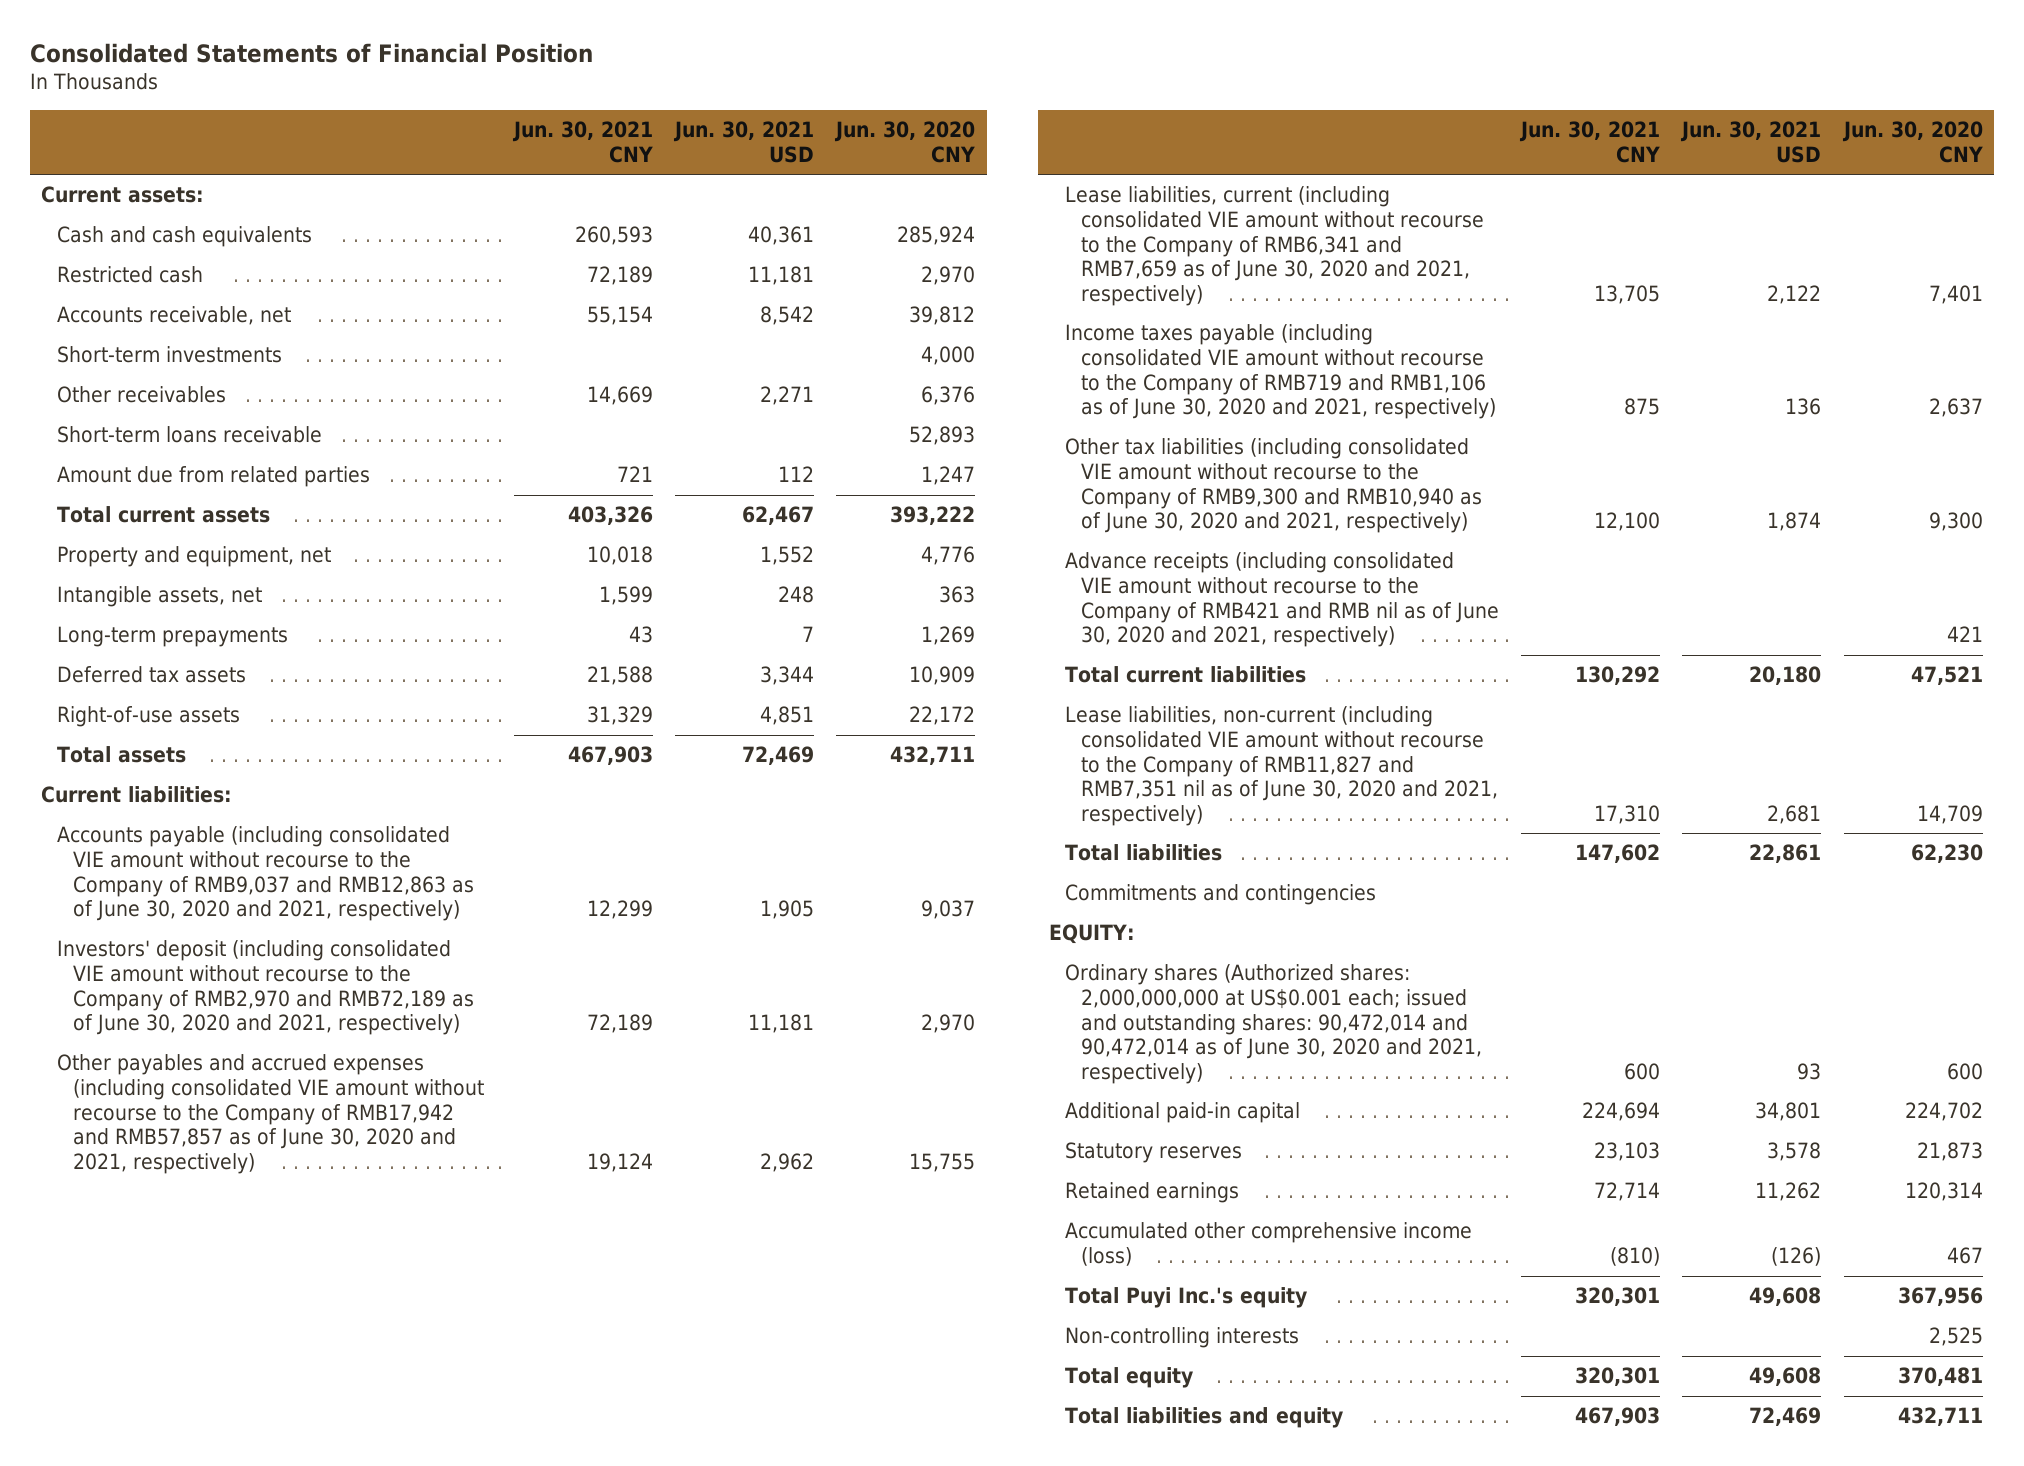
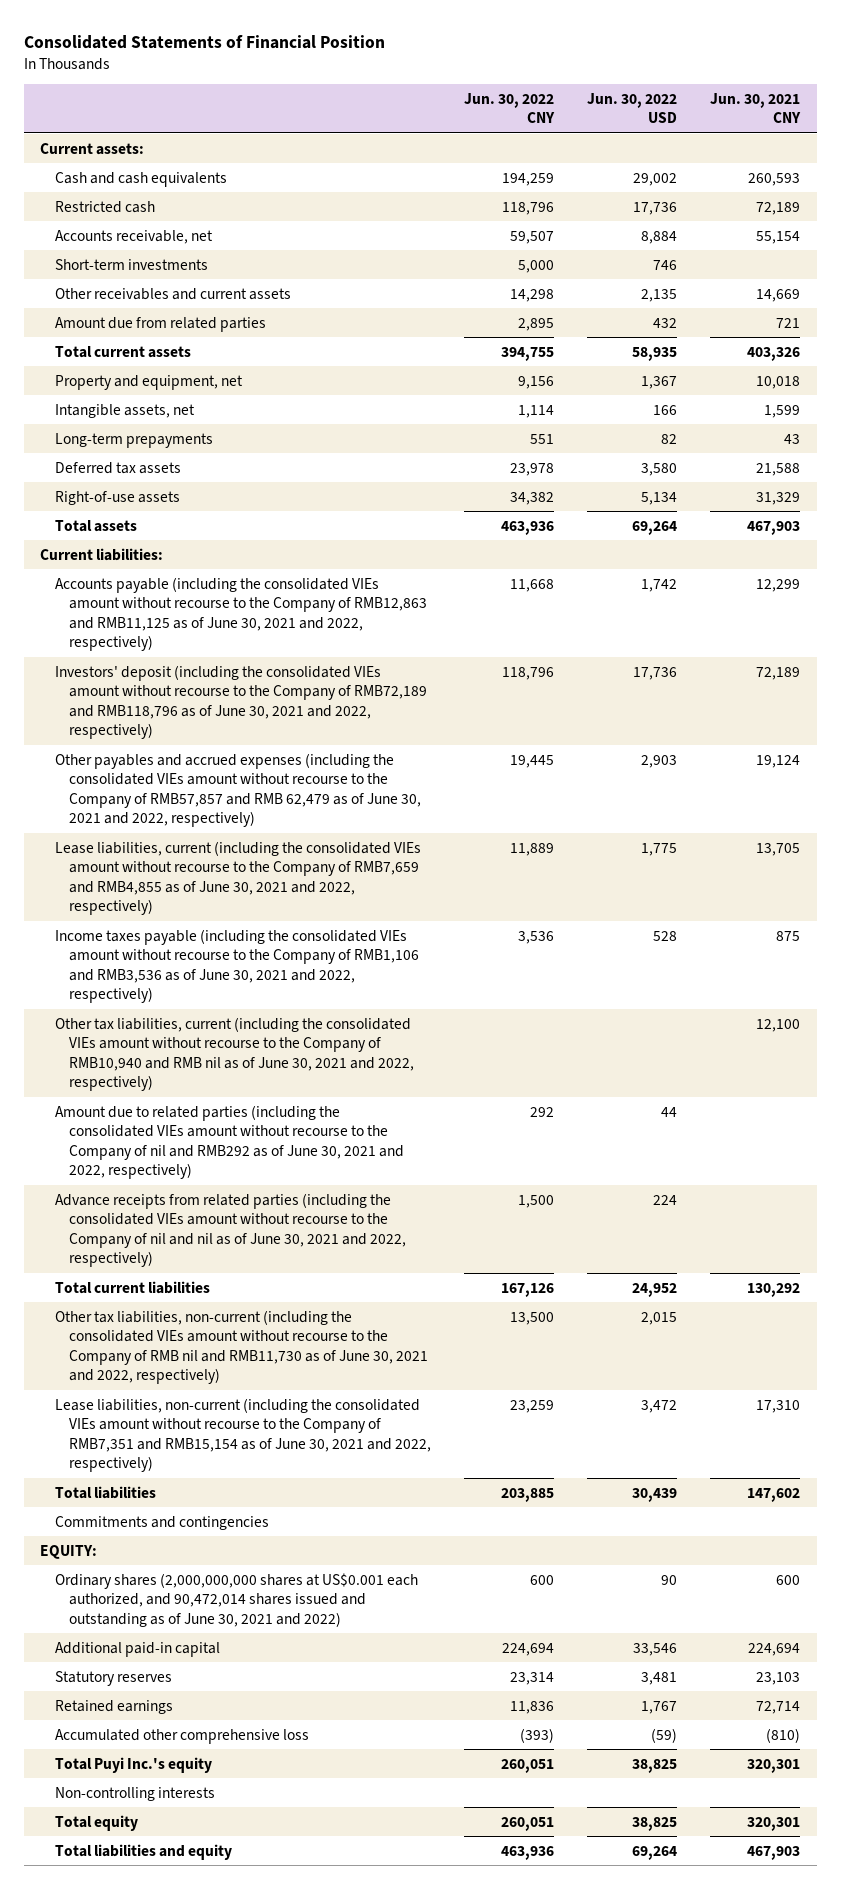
[673,120,815,163] Jun. 30, 2021 USD -> none
[834,120,976,163] Jun. 30, 2020 CNY -> none
none -> [464,92,556,124] Jun. 30, 2022 CNY
none -> [587,92,678,124] Jun. 30, 2022 USD
[57,426,323,444] Short-term loans receivable -> none
[57,386,227,404] Other receivables -> [54,287,291,300] Other receivables and current assets
[57,826,475,922] Accounts payable (including consolidated VIE amount without recourse to the Company of RMB9,037 and RMB12,863 as of June 30, 2020 and 2021, respectively) -> [54,576,428,652] Accounts payable (including the consolidated VIEs amount without recourse to the Company of RMB12,863 and RMB11,125 as of June 30, 2021 and 2022, respectively)
[57,940,475,1036] Investors' deposit (including consolidated VIE amount without recourse to the Company of RMB2,970 and RMB72,189 as of June 30, 2020 and 2021, respectively) -> [54,664,428,740] Investors' deposit (including the consolidated VIEs amount without recourse to the Company of RMB72,189 and RMB118,796 as of June 30, 2021 and 2022, respectively)
[57,1054,485,1174] Other payables and accrued expenses (including consolidated VIE amount without recourse to the Company of RMB17,942 and RMB57,857 as of June 30, 2020 and 2021, respectively) -> [54,752,422,828] Other payables and accrued expenses (including the consolidated VIEs amount without recourse to the Company of RMB57,857 and RMB 62,479 as of June 30, 2021 and 2022, respectively)
[1064,186,1484,306] Lease liabilities, current (including consolidated VIE amount without recourse to the Company of RMB6,341 and RMB7,659 as of June 30, 2020 and 2021, respectively) -> [54,840,421,916] Lease liabilities, current (including the consolidated VIEs amount without recourse to the Company of RMB7,659 and RMB4,855 as of June 30, 2021 and 2022, respectively)
[1064,324,1496,420] Income taxes payable (including consolidated VIE amount without recourse to the Company of RMB719 and RMB1,106 as of June 30, 2020 and 2021, respectively) -> [54,928,420,1004] Income taxes payable (including the consolidated VIEs amount without recourse to the Company of RMB1,106 and RMB3,536 as of June 30, 2021 and 2022, respectively)
[1064,438,1482,534] Other tax liabilities (including consolidated VIE amount without recourse to the Company of RMB9,300 and RMB10,940 as of June 30, 2020 and 2021, respectively) -> [54,1016,415,1092] Other tax liabilities, current (including the consolidated VIEs amount without recourse to the Company of RMB10,940 and RMB nil as of June 30, 2021 and 2022, respectively)
none -> [54,1104,405,1180] Amount due to related parties (including the consolidated VIEs amount without recourse to the Company of nil and RMB292 as of June 30, 2021 and 2022, respectively)
[1064,552,1499,648] Advance receipts (including consolidated VIE amount without recourse to the Company of RMB421 and RMB nil as of June 30, 2020 and 2021, respectively) -> [54,1192,407,1268] Advance receipts from related parties (including the consolidated VIEs amount without recourse to the Company of nil and nil as of June 30, 2021 and 2022, respectively)
none -> [54,1309,429,1385] Other tax liabilities, non-current (including the consolidated VIEs amount without recourse to the Company of RMB nil and RMB11,730 as of June 30, 2021 and 2022, respectively)
[1064,706,1498,826] Lease liabilities, non-current (including consolidated VIE amount without recourse to the Company of RMB11,827 and RMB7,351 nil as of June 30, 2020 and 2021, respectively) -> [54,1397,432,1473] Lease liabilities, non-current (including the consolidated VIEs amount without recourse to the Company of RMB7,351 and RMB15,154 as of June 30, 2021 and 2022, respectively)
[1064,964,1482,1084] Ordinary shares (Authorized shares: 2,000,000,000 at US$0.001 each; issued and outstanding shares: 90,472,014 and 90,472,014 as of June 30, 2020 and 2021, respectively) -> [54,1572,418,1627] Ordinary shares (2,000,000,000 shares at US$0.001 each authorized, and 90,472,014 shares issued and outstanding as of June 30, 2021 and 2022)
[1064,1222,1472,1267] Accumulated other comprehensive income (loss) -> [54,1728,309,1744] Accumulated other comprehensive loss

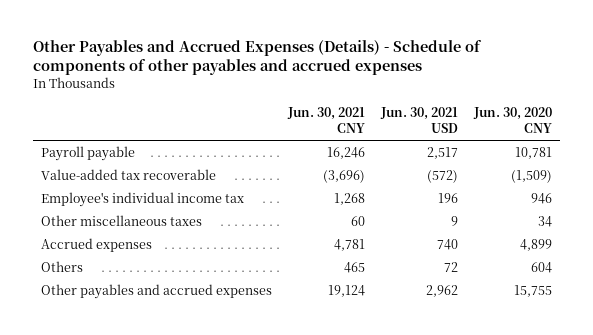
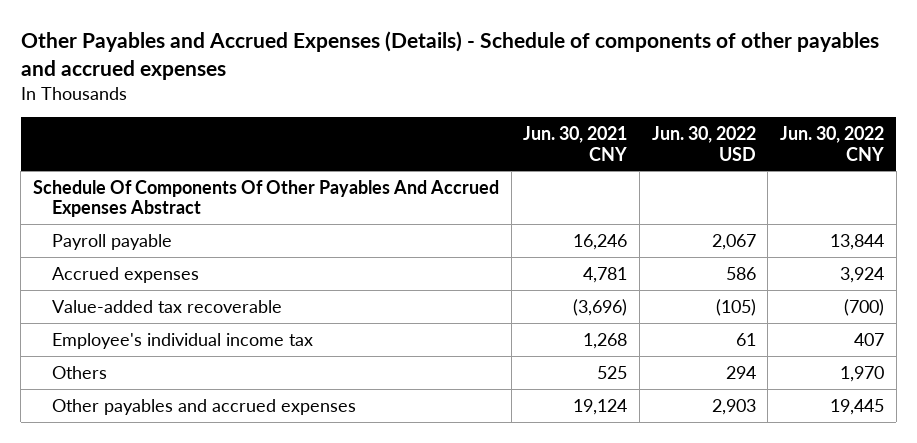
[379,107,458,134] Jun. 30, 2021 USD -> none
[473,107,553,134] Jun. 30, 2020 CNY -> none
none -> [651,125,756,161] Jun. 30, 2022 USD
none -> [779,125,884,161] Jun. 30, 2022 CNY
none -> [33,179,500,218] Schedule Of Components Of Other Payables And Accrued Expenses Abstract
[40,238,152,253] Accrued expenses -> [52,266,200,283] Accrued expenses
[40,215,202,227] Other miscellaneous taxes -> none
[343,262,365,274] 465 -> [597,365,628,379] 525

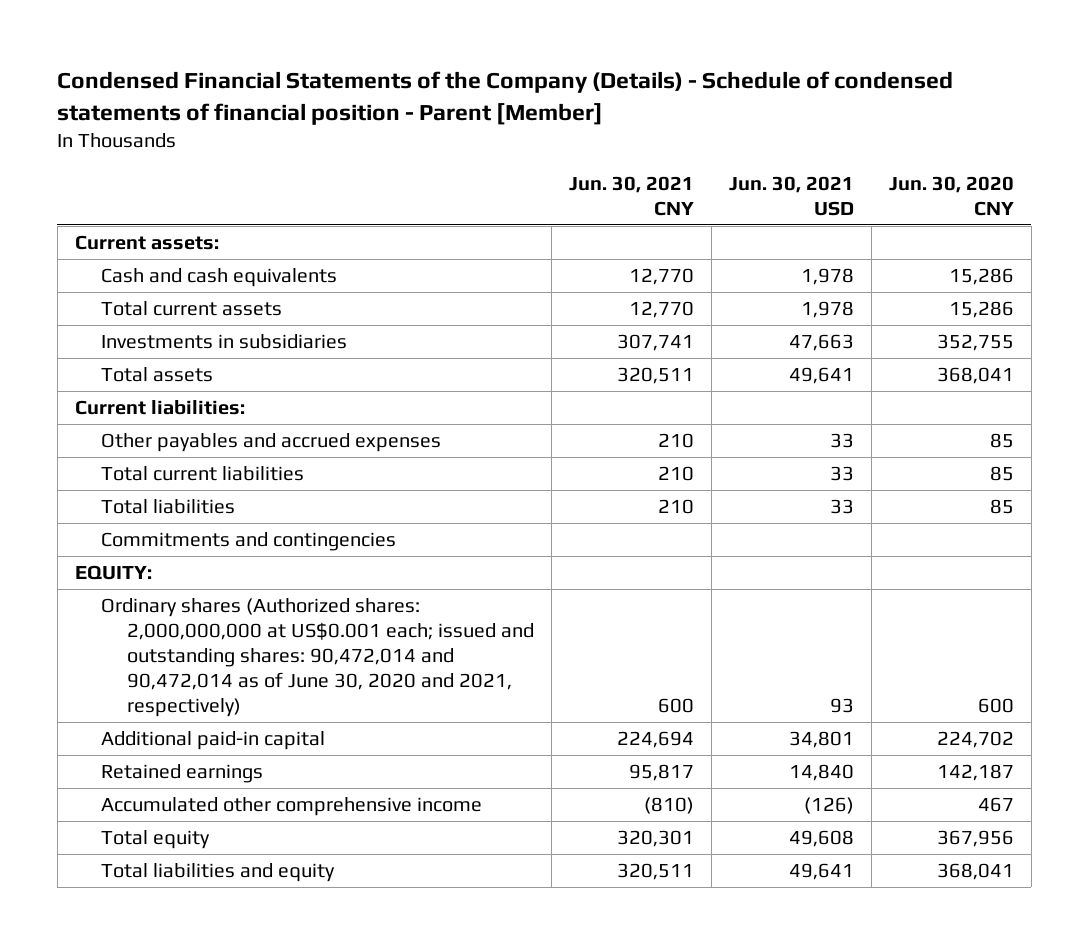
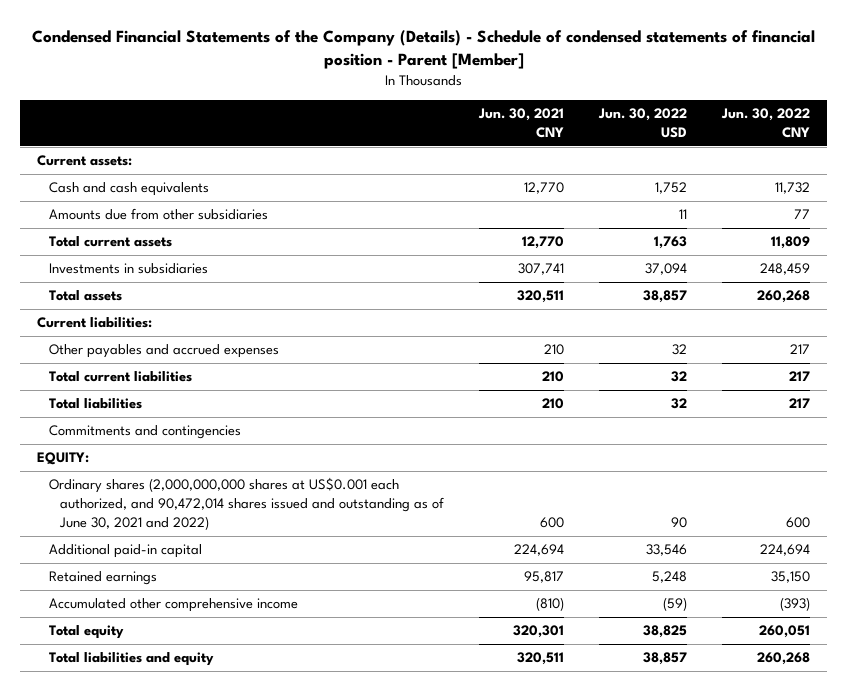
[728,175,854,216] Jun. 30, 2021 USD -> none
[888,175,1014,216] Jun. 30, 2020 CNY -> none
none -> [597,108,687,139] Jun. 30, 2022 USD
none -> [720,108,810,139] Jun. 30, 2022 CNY
none -> [48,208,268,221] Amounts due from other subsidiaries
[100,598,535,718] Ordinary shares (Authorized shares: 2,000,000,000 at US$0.001 each; issued and outstanding shares: 90,472,014 and 90,472,014 as of June 30, 2020 and 2021, respectively) -> [48,477,444,531] Ordinary shares (2,000,000,000 shares at US$0.001 each authorized, and 90,472,014 shares issued and outstanding as of June 30, 2021 and 2022)

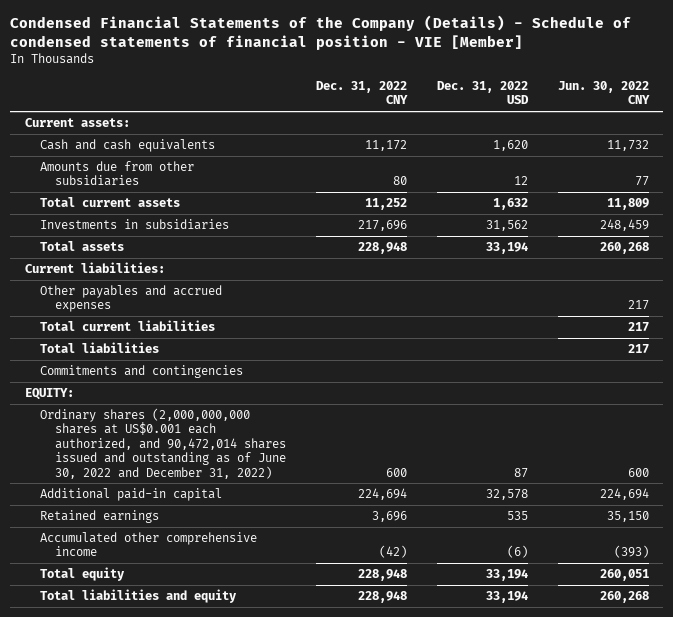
[31,30,815,70] Condensed Financial Statements of the Company (Details) - Schedule of condensed statements of financial position - Parent [Member] -> [9,15,631,50] Condensed Financial Statements of the Company (Details) - Schedule of condensed statements of financial position - VIE [Member]
[477,108,564,139] Jun. 30, 2021 CNY -> none
[597,108,687,139] Jun. 30, 2022 USD -> none
none -> [316,80,409,105] Dec. 31, 2022 CNY
none -> [436,80,529,105] Dec. 31, 2022 USD
[48,477,444,531] Ordinary shares (2,000,000,000 shares at US$0.001 each authorized, and 90,472,014 shares issued and outstanding as of June 30, 2021 and 2022) -> [39,408,287,479] Ordinary shares (2,000,000,000 shares at US$0.001 each authorized, and 90,472,014 shares issued and outstanding as of June 30, 2022 and December 31, 2022)

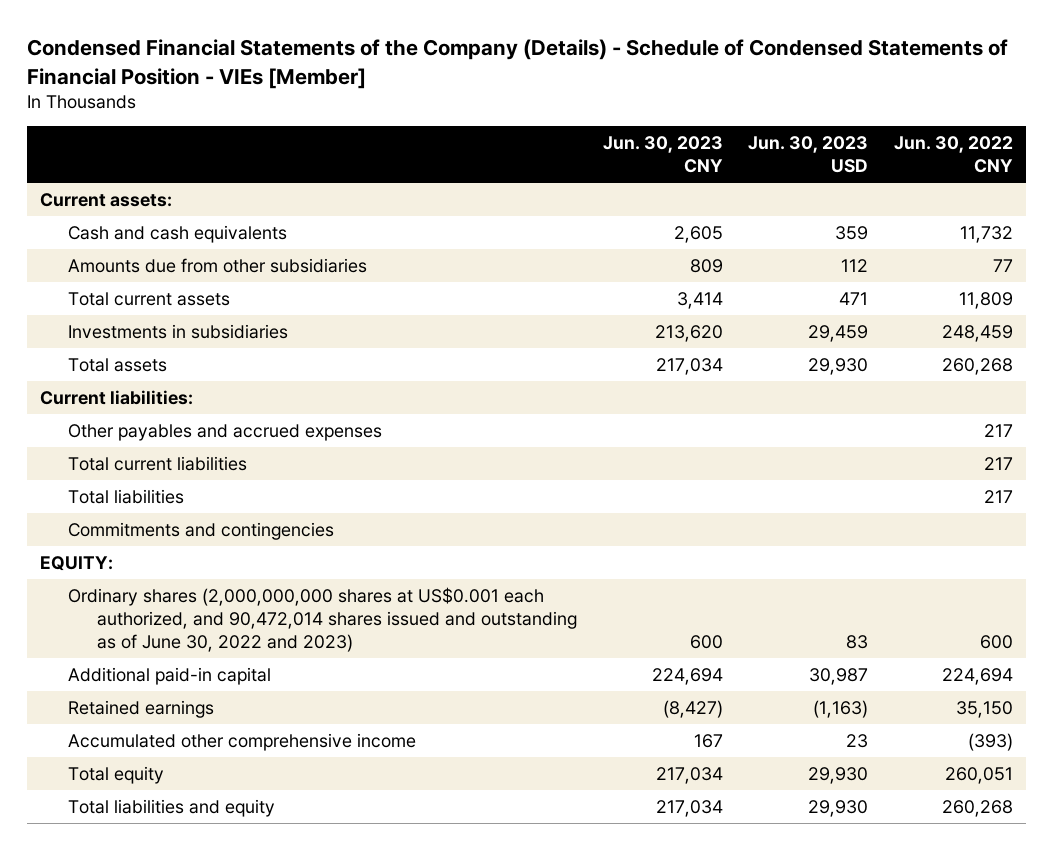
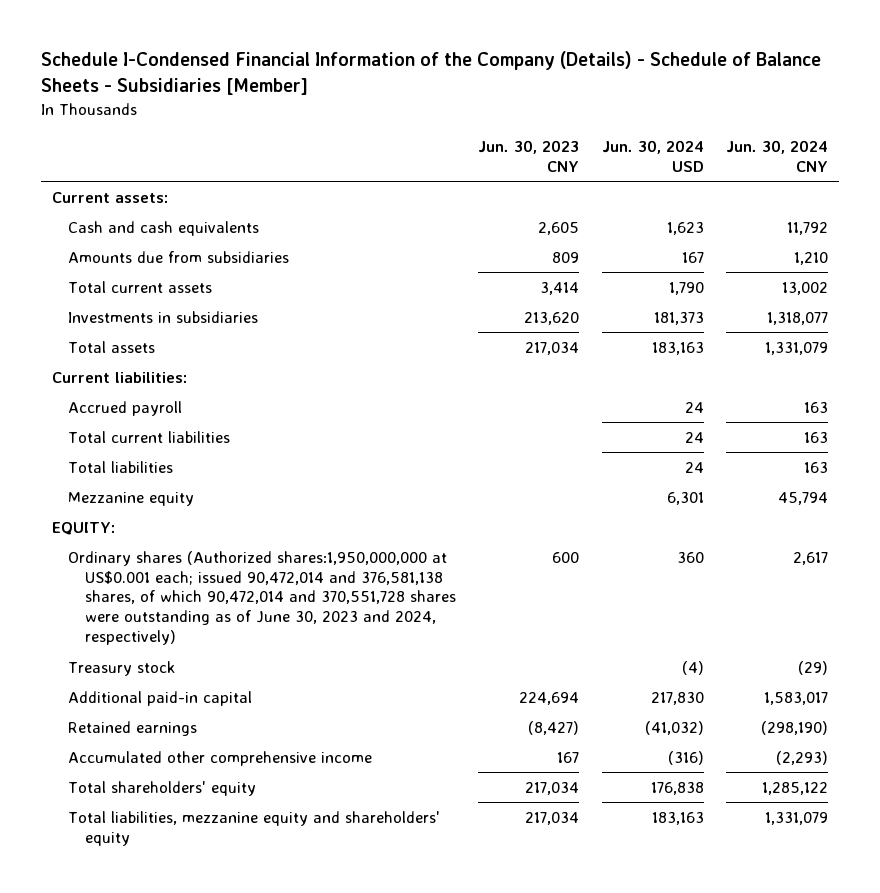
[27,39,1009,89] Condensed Financial Statements of the Company (Details) - Schedule of Condensed Statements of Financial Position - VIEs [Member] -> [40,51,821,96] Schedule I-Condensed Financial Information of the Company (Details) - Schedule of Balance Sheets - Subsidiaries [Member]
[748,136,869,174] Jun. 30, 2023 USD -> none
[894,136,1014,174] Jun. 30, 2022 CNY -> none
none -> [601,140,704,172] Jun. 30, 2024 USD
none -> [726,140,829,172] Jun. 30, 2024 CNY
[68,257,368,273] Amounts due from other subsidiaries -> [68,250,290,263] Amounts due from subsidiaries
[68,423,383,441] Other payables and accrued expenses -> none
none -> [68,400,183,416] Accrued payroll
[68,521,335,540] Commitments and contingencies -> none
none -> [68,491,195,506] Mezzanine equity
[68,586,577,653] Ordinary shares (2,000,000,000 shares at US$0.001 each authorized, and 90,472,014 shares issued and outstanding as of June 30, 2022 and 2023) -> [68,550,456,646] Ordinary shares (Authorized shares:1,950,000,000 at US$0.001 each; issued 90,472,014 and 376,581,138 shares, of which 90,472,014 and 370,551,728 shares were outstanding as of June 30, 2023 and 2024, respectively)
none -> [68,660,176,676] Treasury stock
[68,765,165,784] Total equity -> [68,780,257,796] Total shareholders' equity
[68,798,276,817] Total liabilities and equity -> [68,810,441,846] Total liabilities, mezzanine equity and shareholders' equity

